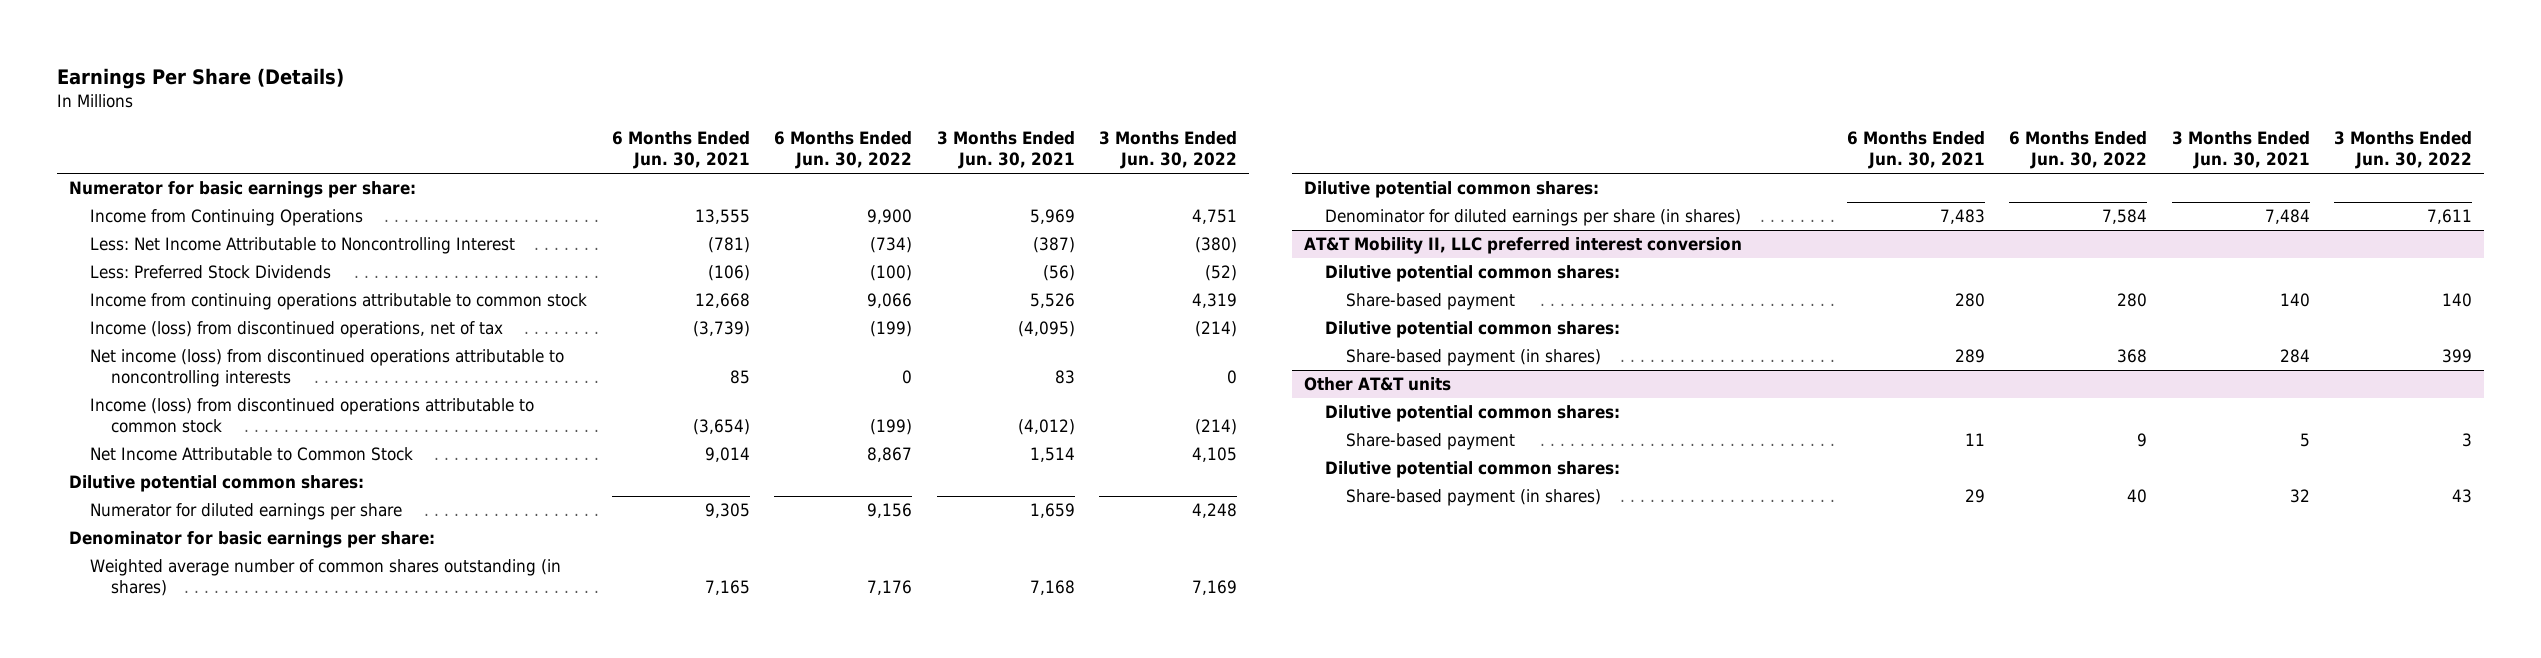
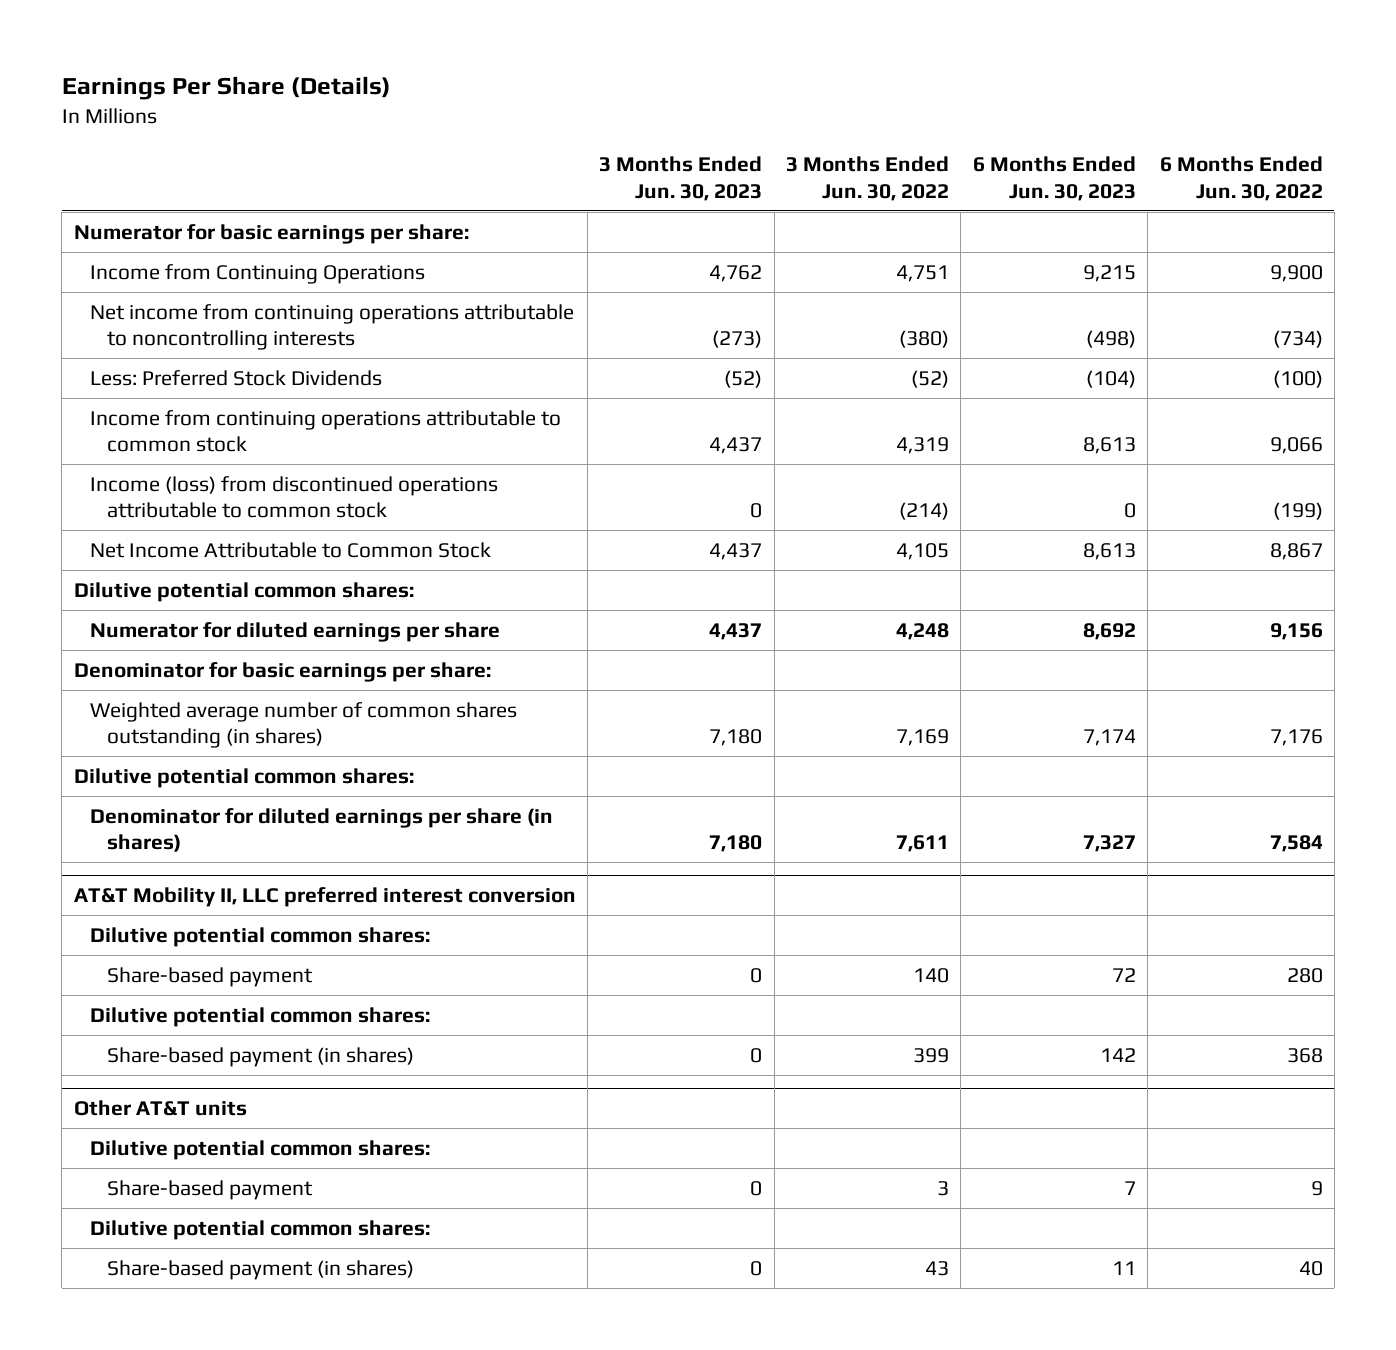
[611,131,750,170] 6 Months Ended Jun. 30, 2021 -> none
[936,131,1075,170] 3 Months Ended Jun. 30, 2021 -> none
none -> [599,156,763,201] 3 Months Ended Jun. 30, 2023
none -> [972,156,1136,201] 6 Months Ended Jun. 30, 2023
[90,237,516,255] Less: Net Income Attributable to Noncontrolling Interest -> [90,303,575,351] Net income from continuing operations attributable to noncontrolling interests
[90,321,504,339] Income (loss) from discontinued operations, net of tax -> none
[90,349,565,388] Net income (loss) from discontinued operations attributable to noncontrolling interests -> none

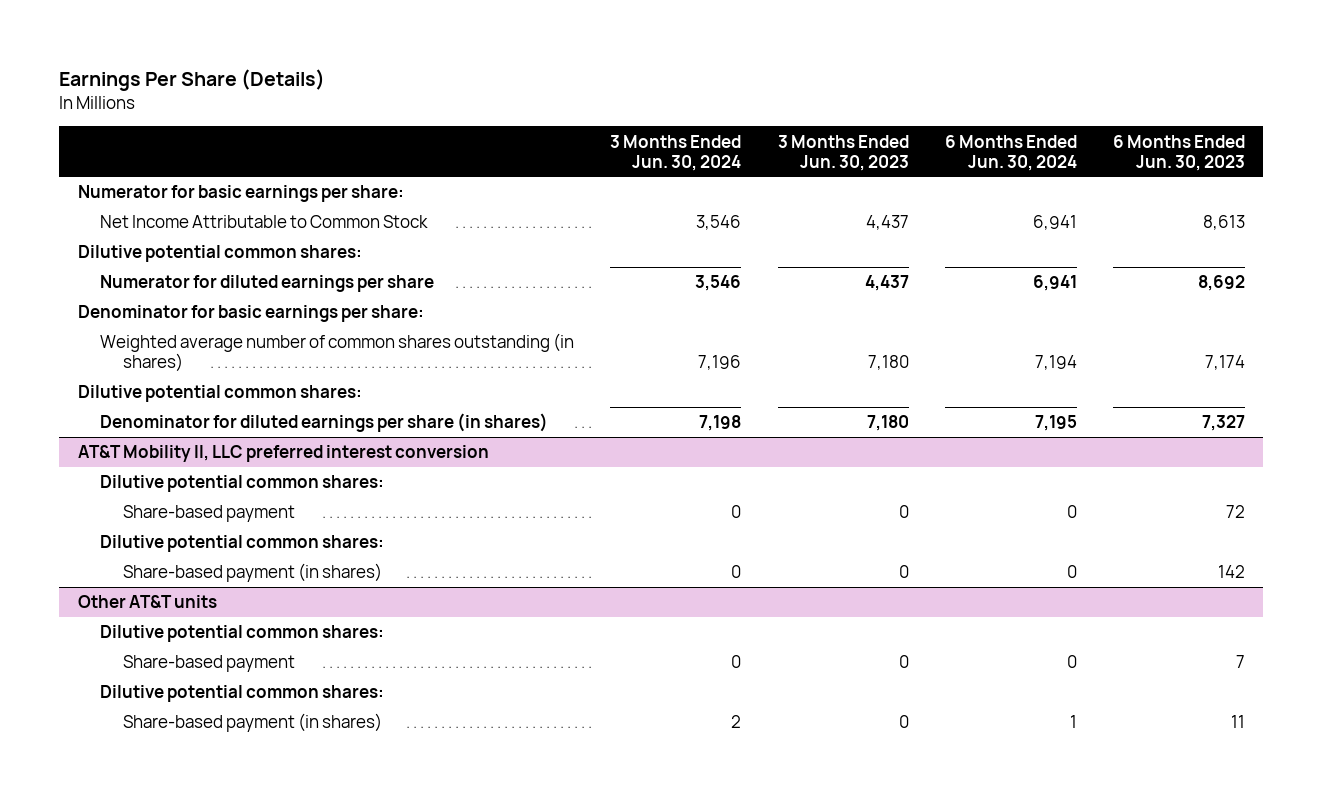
[786,156,950,201] 3 Months Ended Jun. 30, 2022 -> none
[1159,156,1323,201] 6 Months Ended Jun. 30, 2022 -> none
none -> [610,134,742,171] 3 Months Ended Jun. 30, 2024
none -> [944,134,1077,171] 6 Months Ended Jun. 30, 2024
[90,263,426,284] Income from Continuing Operations -> none
[90,303,575,351] Net income from continuing operations attributable to noncontrolling interests -> none
[90,369,383,386] Less: Preferred Stock Dividends -> none
[90,409,562,453] Income from continuing operations attributable to common stock -> none
[90,475,499,519] Income (loss) from discontinued operations attributable to common stock -> none

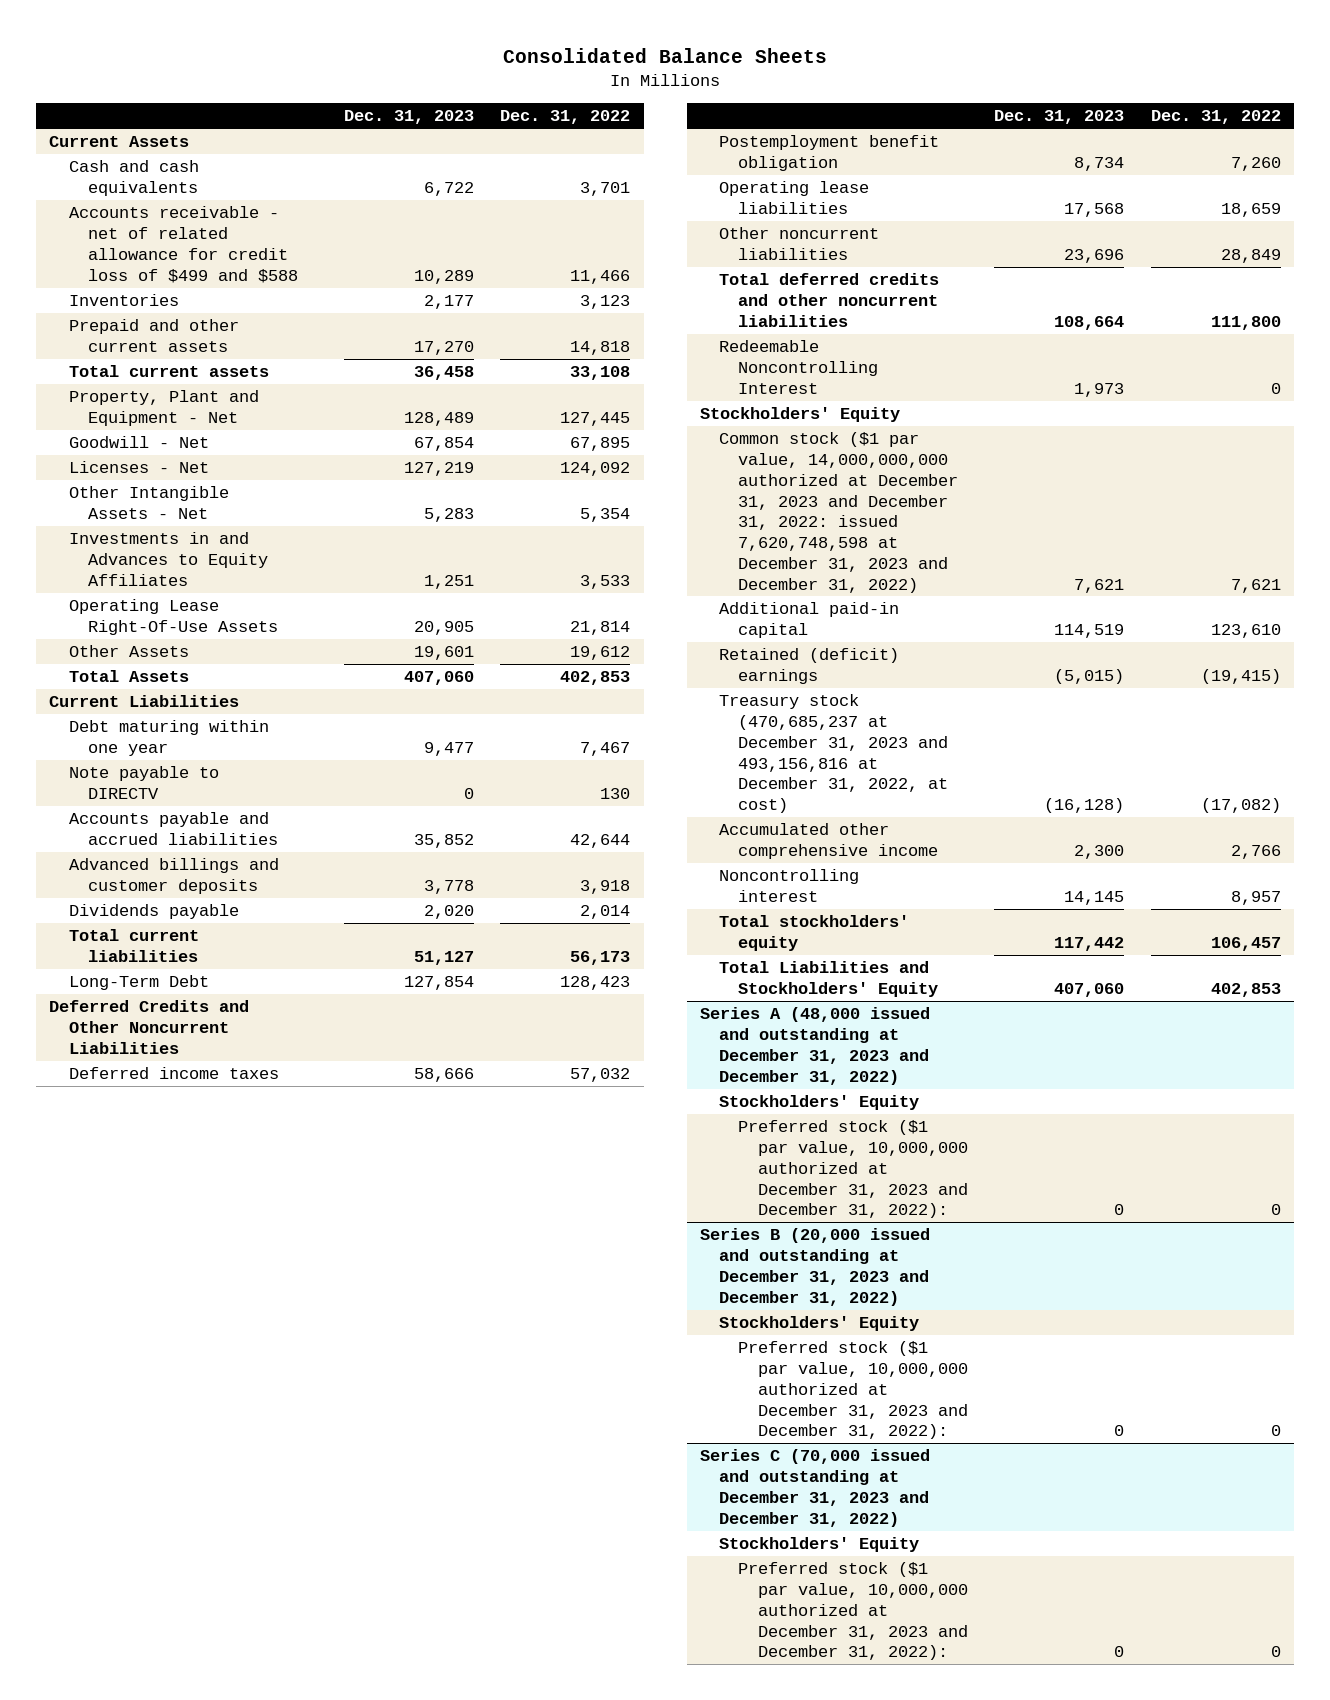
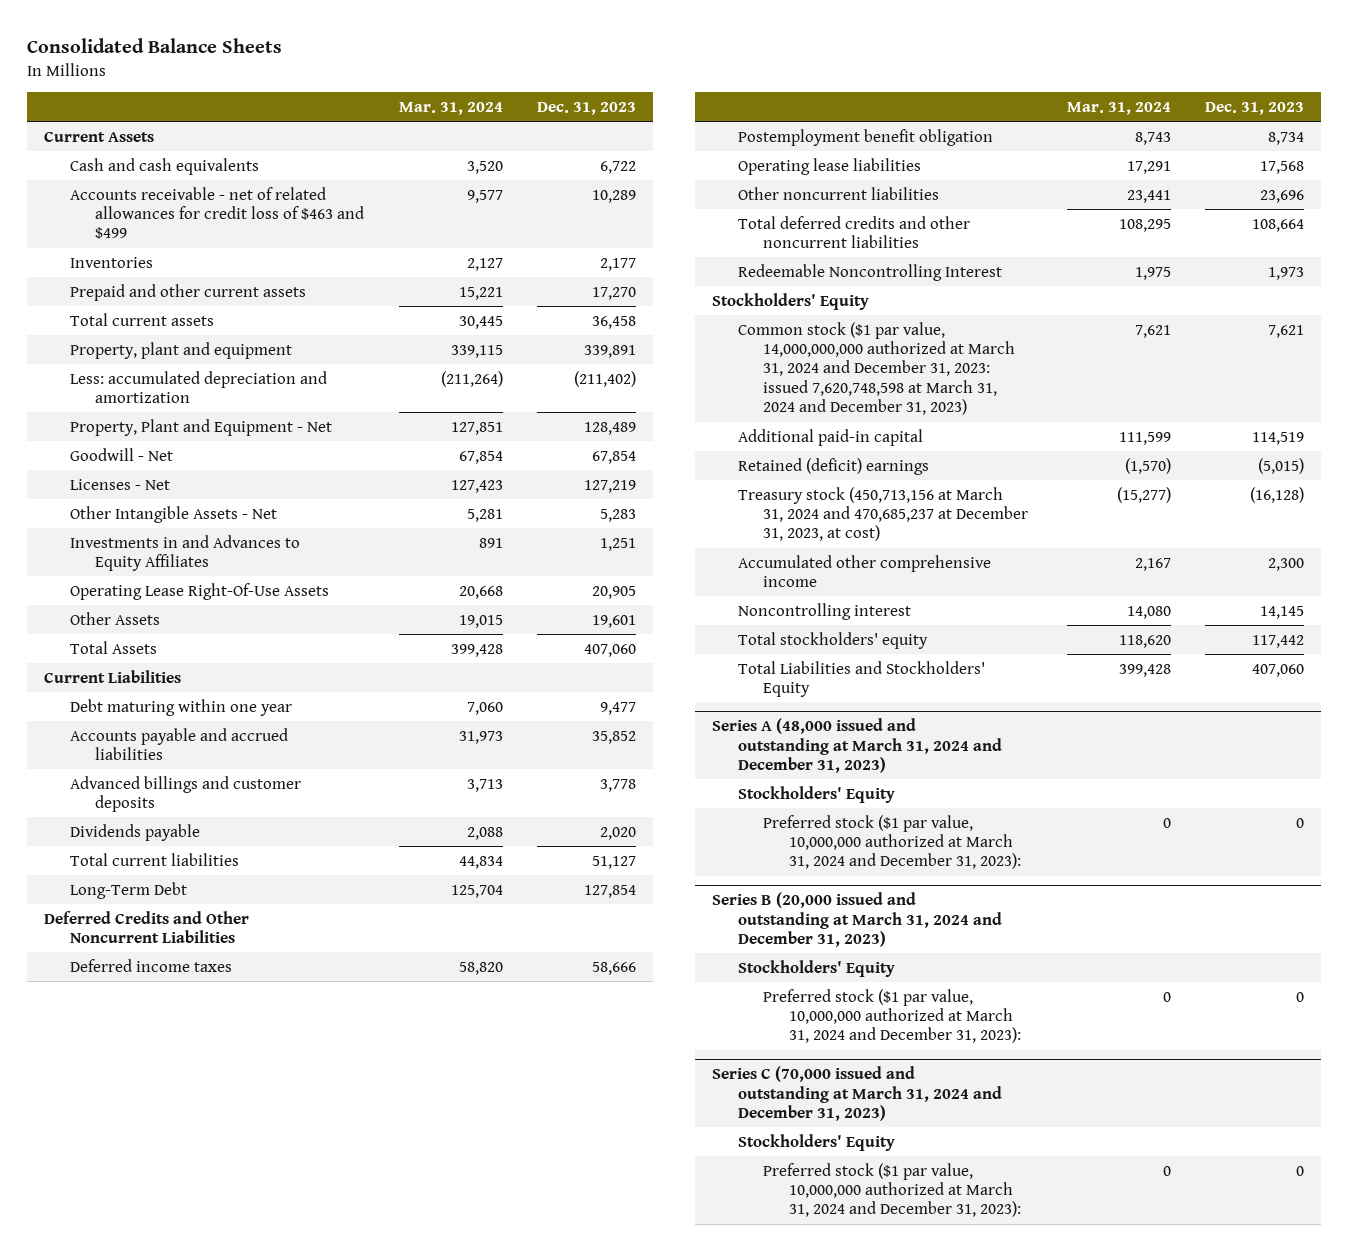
[500,110,631,125] Dec. 31, 2022 -> none
none -> [398,102,503,116] Mar. 31, 2024
[68,206,298,283] Accounts receivable - net of related allowance for credit loss of $499 and $588 -> [69,186,365,240] Accounts receivable - net of related allowances for credit loss of $463 and $499
none -> [69,341,292,359] Property, plant and equipment
none -> [69,370,327,404] Less: accumulated depreciation and amortization
[68,766,219,800] Note payable to DIRECTV -> none
[719,432,959,593] Common stock ($1 par value, 14,000,000,000 authorized at December 31, 2023 and December 31, 2022: issued 7,620,748,598 at December 31, 2023 and December 31, 2022) -> [737,321,1016,416] Common stock ($1 par value, 14,000,000,000 authorized at March 31, 2024 and December 31, 2023: issued 7,620,748,598 at March 31, 2024 and December 31, 2023)
[719,694,949,814] Treasury stock (470,685,237 at December 31, 2023 and 493,156,816 at December 31, 2022, at cost) -> [737,486,1029,542] Treasury stock (450,713,156 at March 31, 2024 and 470,685,237 at December 31, 2023, at cost)
[699,1007,930,1085] Series A (48,000 issued and outstanding at December 31, 2023 and December 31, 2022) -> [712,718,1002,774] Series A (48,000 issued and outstanding at March 31, 2024 and December 31, 2023)
[738,1120,968,1219] Preferred stock ($1 par value, 10,000,000 authorized at December 31, 2023 and December 31, 2022): -> [763,814,1021,870] Preferred stock ($1 par value, 10,000,000 authorized at March 31, 2024 and December 31, 2023):
[699,1228,930,1306] Series B (20,000 issued and outstanding at December 31, 2023 and December 31, 2022) -> [712,892,1002,948] Series B (20,000 issued and outstanding at March 31, 2024 and December 31, 2023)
[738,1341,968,1440] Preferred stock ($1 par value, 10,000,000 authorized at December 31, 2023 and December 31, 2022): -> [763,988,1021,1044] Preferred stock ($1 par value, 10,000,000 authorized at March 31, 2024 and December 31, 2023):
[699,1449,930,1527] Series C (70,000 issued and outstanding at December 31, 2023 and December 31, 2022) -> [712,1066,1002,1122] Series C (70,000 issued and outstanding at March 31, 2024 and December 31, 2023)
[738,1562,968,1661] Preferred stock ($1 par value, 10,000,000 authorized at December 31, 2023 and December 31, 2022): -> [763,1162,1021,1218] Preferred stock ($1 par value, 10,000,000 authorized at March 31, 2024 and December 31, 2023):

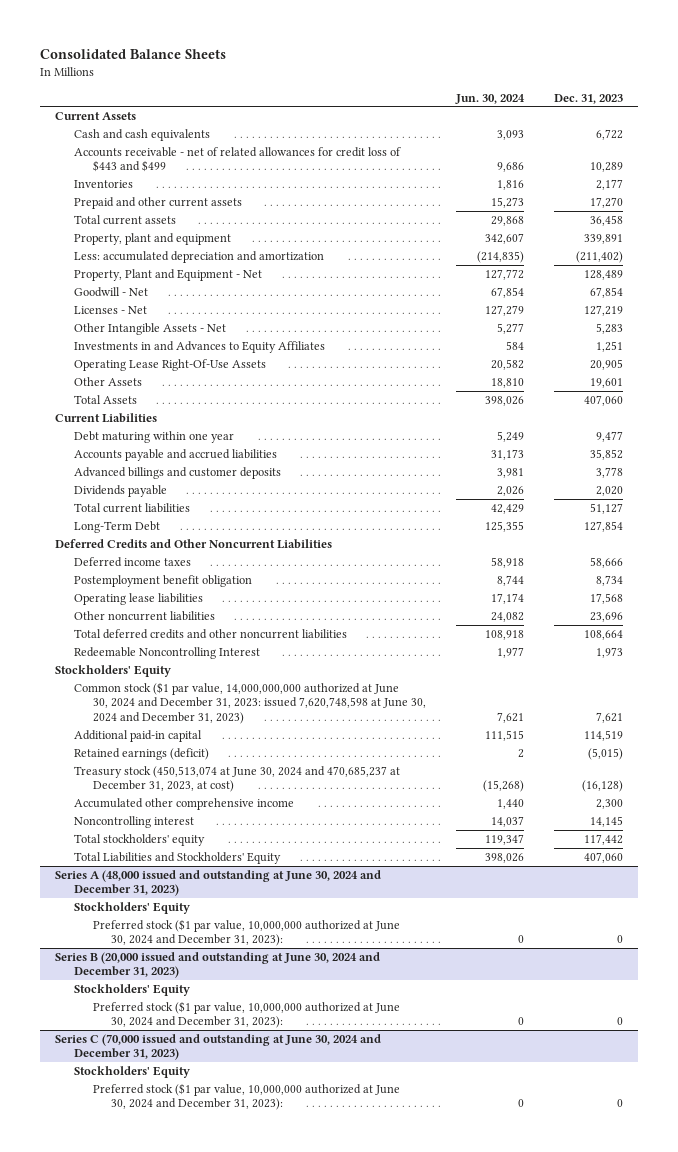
[398,102,503,116] Mar. 31, 2024 -> none
none -> [454,93,525,104] Jun. 30, 2024
[69,186,365,240] Accounts receivable - net of related allowances for credit loss of $463 and $499 -> [73,146,401,173] Accounts receivable - net of related allowances for credit loss of $443 and $499
[737,321,1016,416] Common stock ($1 par value, 14,000,000,000 authorized at March 31, 2024 and December 31, 2023: issued 7,620,748,598 at March 31, 2024 and December 31, 2023) -> [73,681,426,724] Common stock ($1 par value, 14,000,000,000 authorized at June 30, 2024 and December 31, 2023: issued 7,620,748,598 at June 30, 2024 and December 31, 2023)
[737,457,929,475] Retained (deficit) earnings -> [73,747,209,760] Retained earnings (deficit)
[737,486,1029,542] Treasury stock (450,713,156 at March 31, 2024 and 470,685,237 at December 31, 2023, at cost) -> [73,765,400,793] Treasury stock (450,513,074 at June 30, 2024 and 470,685,237 at December 31, 2023, at cost)
[712,718,1002,774] Series A (48,000 issued and outstanding at March 31, 2024 and December 31, 2023) -> [55,869,382,897] Series A (48,000 issued and outstanding at June 30, 2024 and December 31, 2023)
[763,814,1021,870] Preferred stock ($1 par value, 10,000,000 authorized at March 31, 2024 and December 31, 2023): -> [92,918,400,947] Preferred stock ($1 par value, 10,000,000 authorized at June 30, 2024 and December 31, 2023):
[712,892,1002,948] Series B (20,000 issued and outstanding at March 31, 2024 and December 31, 2023) -> [55,951,381,979] Series B (20,000 issued and outstanding at June 30, 2024 and December 31, 2023)
[763,988,1021,1044] Preferred stock ($1 par value, 10,000,000 authorized at March 31, 2024 and December 31, 2023): -> [92,1000,400,1029] Preferred stock ($1 par value, 10,000,000 authorized at June 30, 2024 and December 31, 2023):
[712,1066,1002,1122] Series C (70,000 issued and outstanding at March 31, 2024 and December 31, 2023) -> [55,1033,382,1061] Series C (70,000 issued and outstanding at June 30, 2024 and December 31, 2023)
[763,1162,1021,1218] Preferred stock ($1 par value, 10,000,000 authorized at March 31, 2024 and December 31, 2023): -> [92,1082,400,1111] Preferred stock ($1 par value, 10,000,000 authorized at June 30, 2024 and December 31, 2023):

